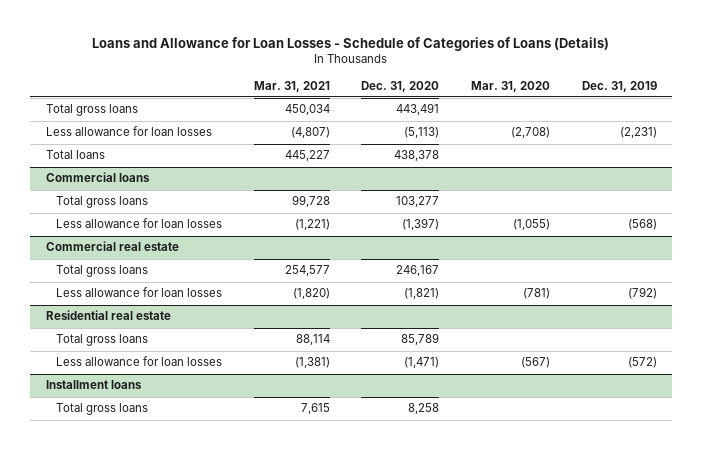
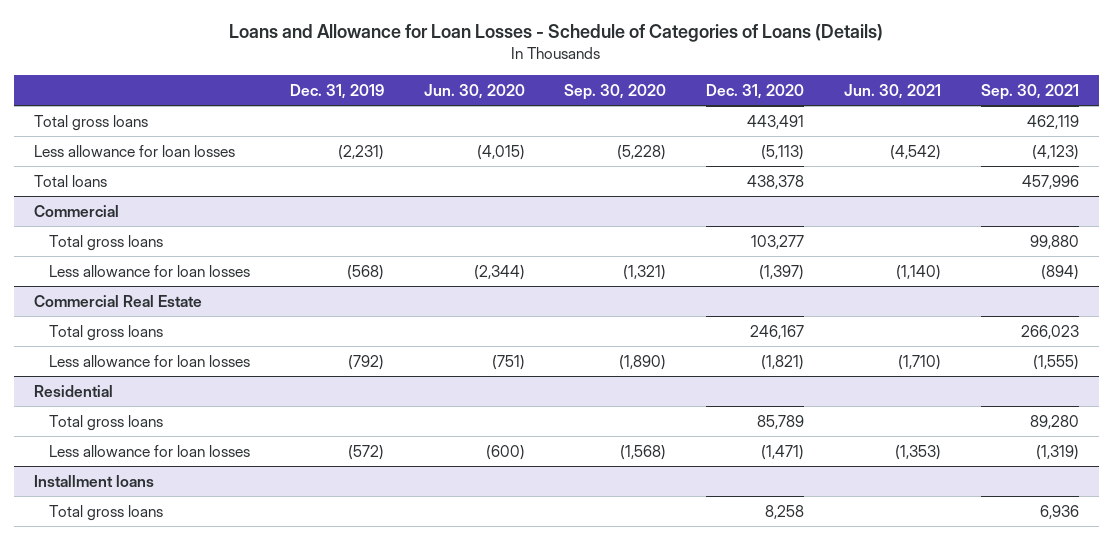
[253,80,330,92] Mar. 31, 2021 -> none
[471,80,551,92] Mar. 31, 2020 -> none
none -> [423,83,525,99] Jun. 30, 2020
none -> [564,83,667,100] Sep. 30, 2020
none -> [843,83,941,99] Jun. 30, 2021
none -> [980,83,1079,100] Sep. 30, 2021
[46,172,151,183] Commercial loans -> [33,204,119,217] Commercial
[46,241,180,252] Commercial real estate -> [33,294,202,307] Commercial Real Estate
[46,310,172,321] Residential real estate -> [33,384,113,397] Residential

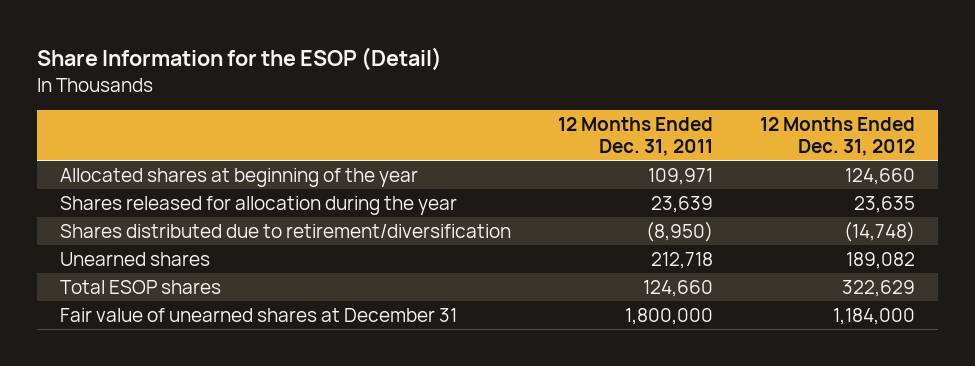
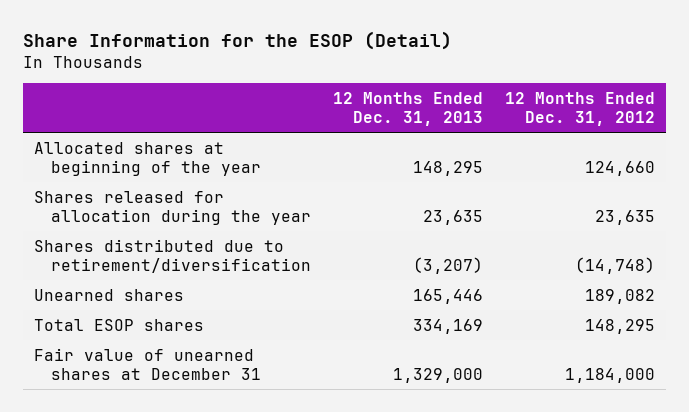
[558,117,714,156] 12 Months Ended Dec. 31, 2011 -> none
none -> [333,91,484,126] 12 Months Ended Dec. 31, 2013
[841,279,915,297] 322,629 -> [585,318,656,334] 148,295

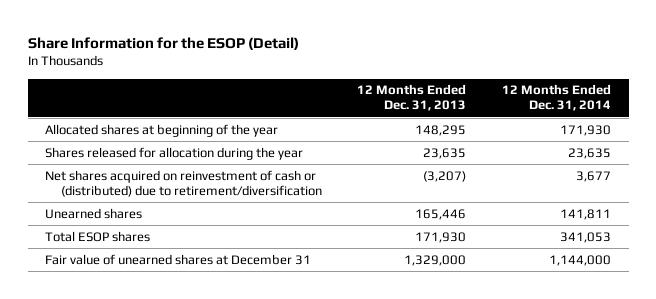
[505,91,656,126] 12 Months Ended Dec. 31, 2012 -> none
none -> [501,84,611,112] 12 Months Ended Dec. 31, 2014
[34,238,311,273] Shares distributed due to retirement/diversification -> [45,169,322,197] Net shares acquired on reinvestment of cash or (distributed) due to retirement/diversification
[413,318,484,334] 334,169 -> [415,231,467,243] 171,930

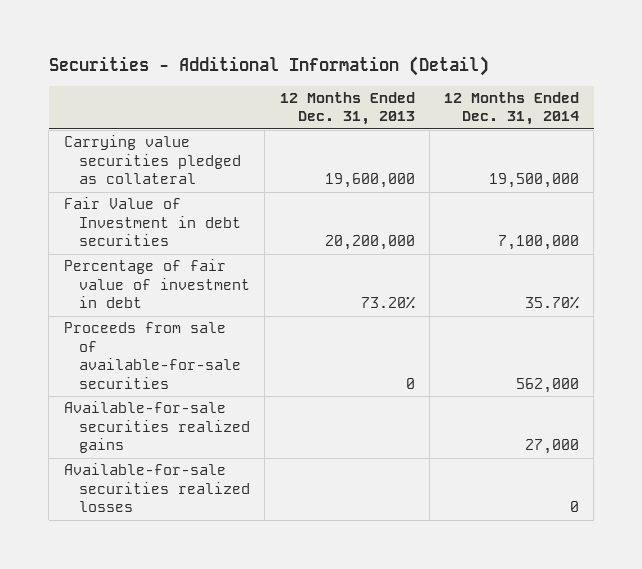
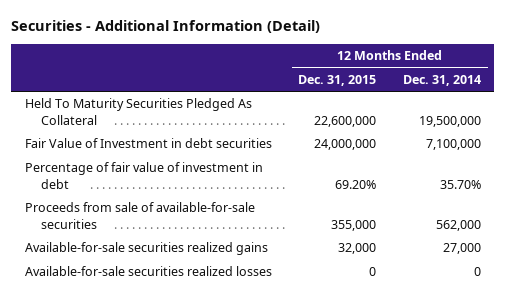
[279,92,415,126] 12 Months Ended Dec. 31, 2013 -> none
none -> [298,74,377,86] Dec. 31, 2015
[63,135,242,185] Carrying value securities pledged as collateral -> [24,98,252,125] Held To Maturity Securities Pledged As Collateral

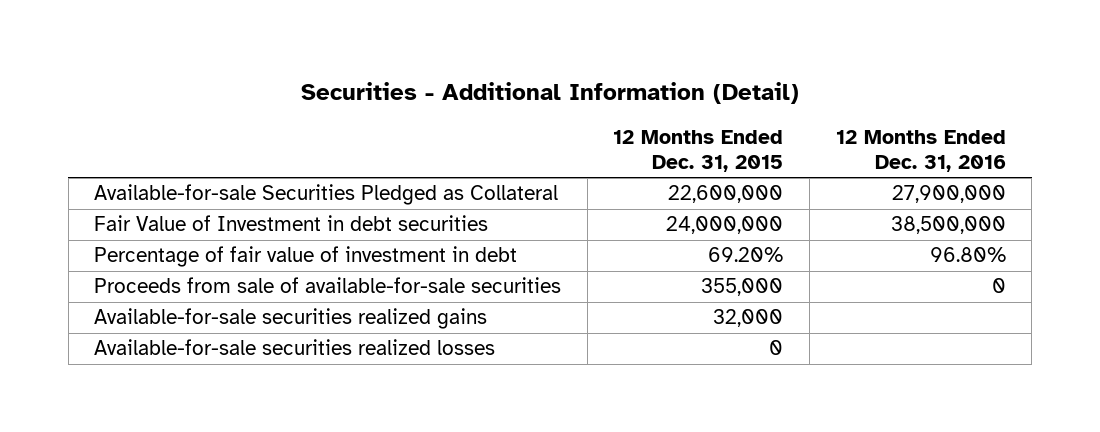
[402,74,481,86] Dec. 31, 2014 -> none
none -> [835,129,1006,173] 12 Months Ended Dec. 31, 2016
[24,98,252,125] Held To Maturity Securities Pledged As Collateral -> [94,184,559,206] Available-for-sale Securities Pledged as Collateral

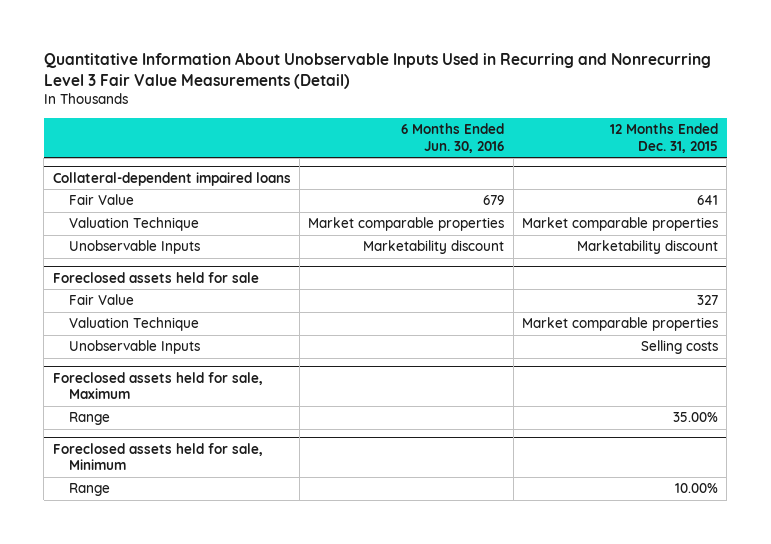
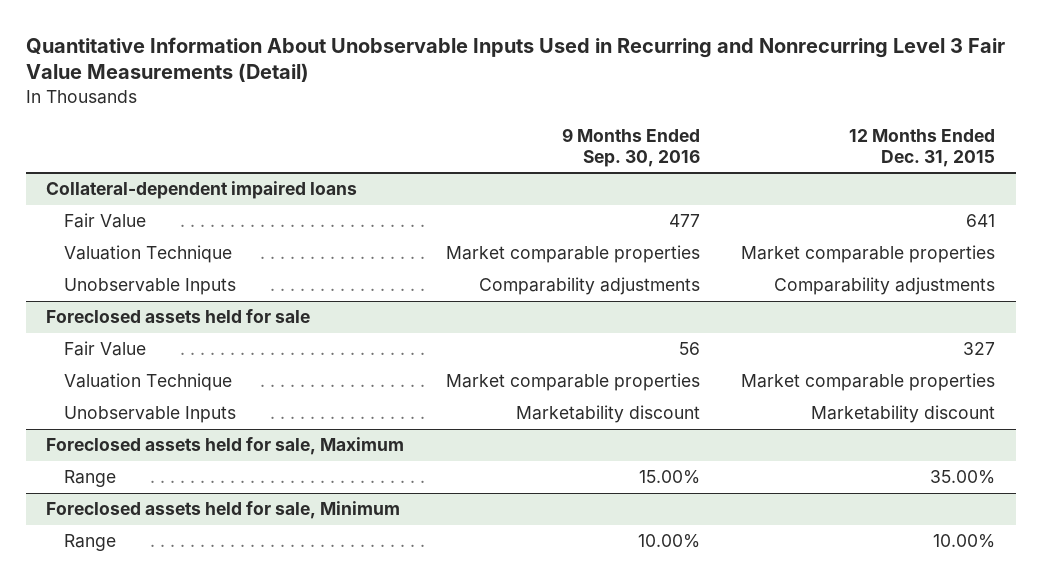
[401,123,505,153] 6 Months Ended Jun. 30, 2016 -> none
none -> [561,128,700,167] 9 Months Ended Sep. 30, 2016
[576,240,718,255] Marketability discount -> [774,277,996,296] Comparability adjustments
[640,340,718,355] Selling costs -> [811,405,996,424] Marketability discount

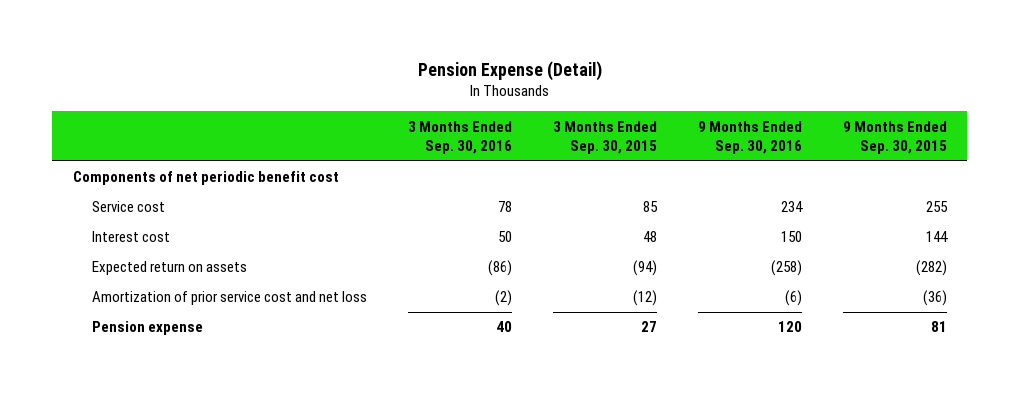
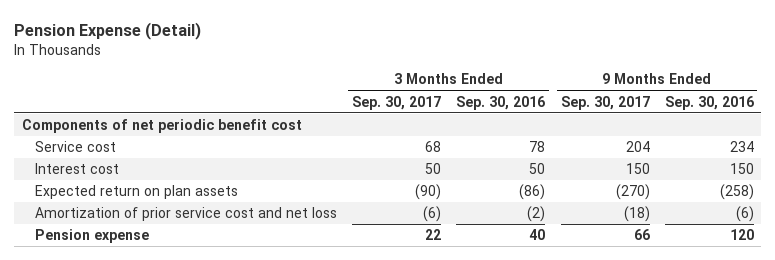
[552,120,657,154] 3 Months Ended Sep. 30, 2015 -> none
[842,120,947,154] 9 Months Ended Sep. 30, 2015 -> none
none -> [352,95,442,110] Sep. 30, 2017
none -> [560,95,650,110] Sep. 30, 2017
[91,261,247,276] Expected return on assets -> [35,184,239,199] Expected return on plan assets

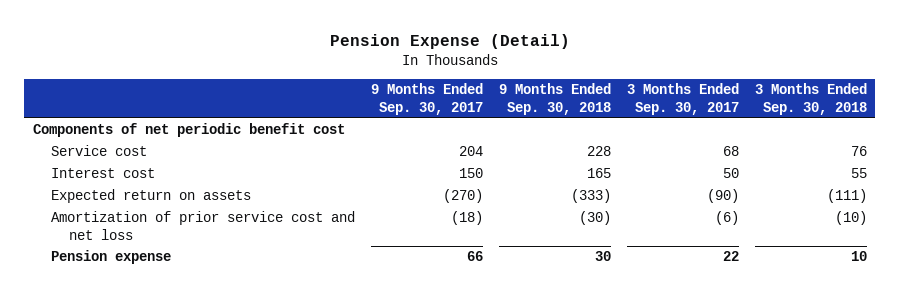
[456,95,546,110] Sep. 30, 2016 -> none
[664,95,754,110] Sep. 30, 2016 -> none
none -> [499,83,612,115] 9 Months Ended Sep. 30, 2018
none -> [755,83,868,115] 3 Months Ended Sep. 30, 2018
[35,184,239,199] Expected return on plan assets -> [50,189,251,204] Expected return on assets

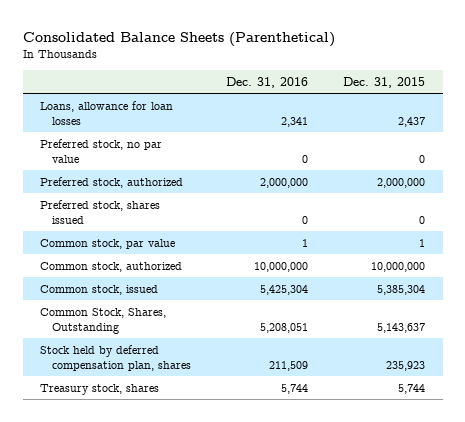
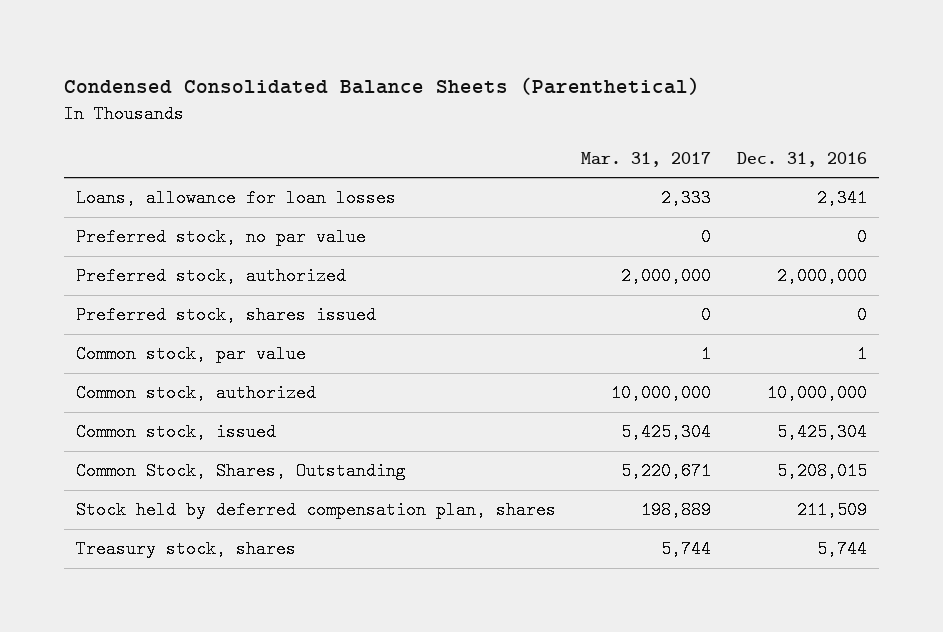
[22,31,335,47] Consolidated Balance Sheets (Parenthetical) -> [63,77,700,96] Condensed Consolidated Balance Sheets (Parenthetical)
[343,77,426,89] Dec. 31, 2015 -> none
none -> [581,151,712,167] Mar. 31, 2017
[260,323,309,334] 5,208,051 -> [776,462,867,481] 5,208,015

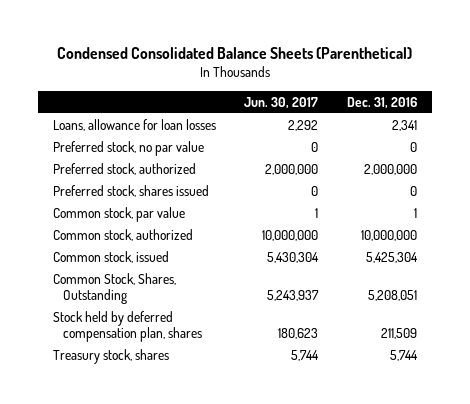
[581,151,712,167] Mar. 31, 2017 -> none
none -> [244,96,319,109] Jun. 30, 2017
[776,462,867,481] 5,208,015 -> [368,289,418,301] 5,208,051

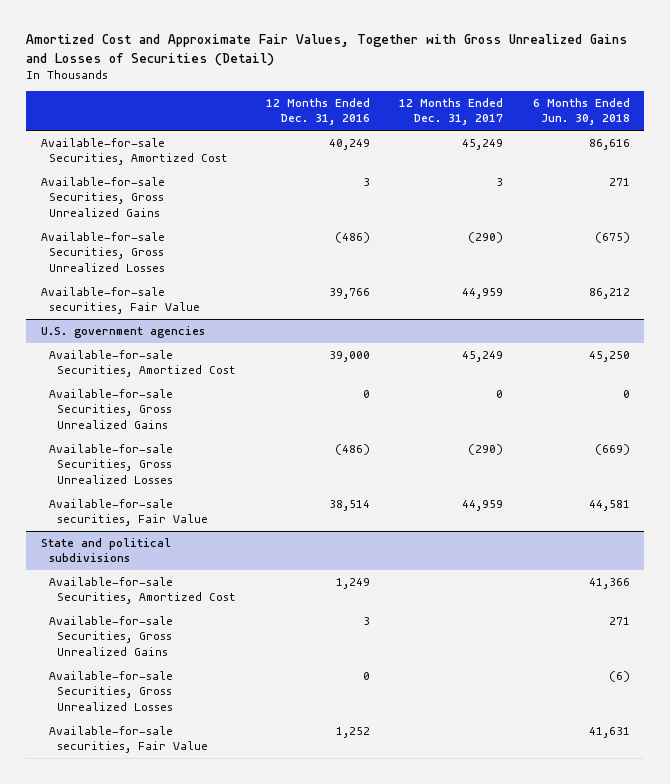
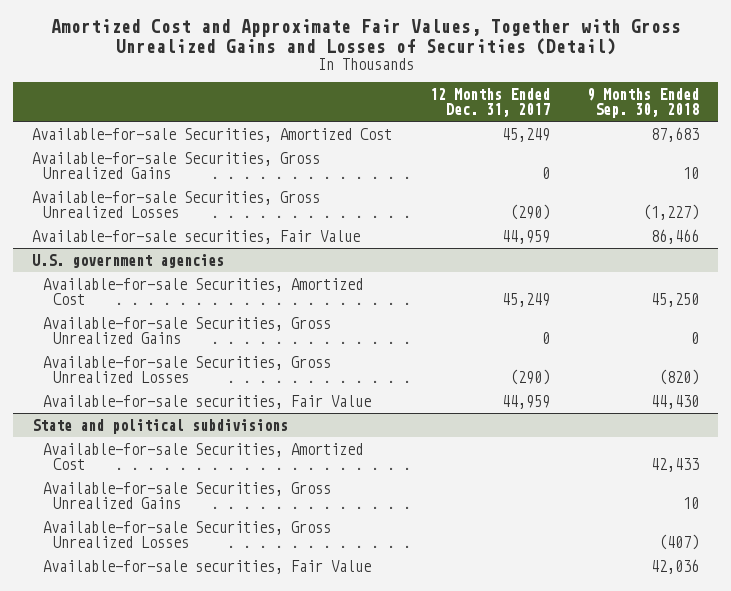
[265,97,370,126] 12 Months Ended Dec. 31, 2016 -> none
[532,97,630,126] 6 Months Ended Jun. 30, 2018 -> none
none -> [587,88,700,118] 9 Months Ended Sep. 30, 2018
[496,178,504,187] 3 -> [541,166,550,179] 0

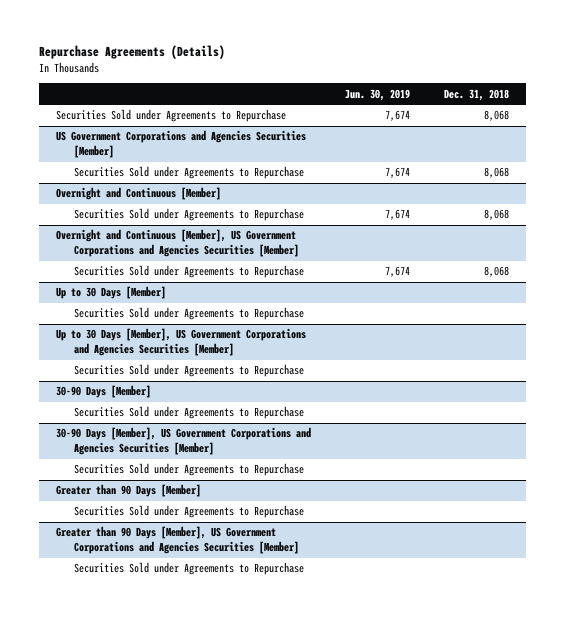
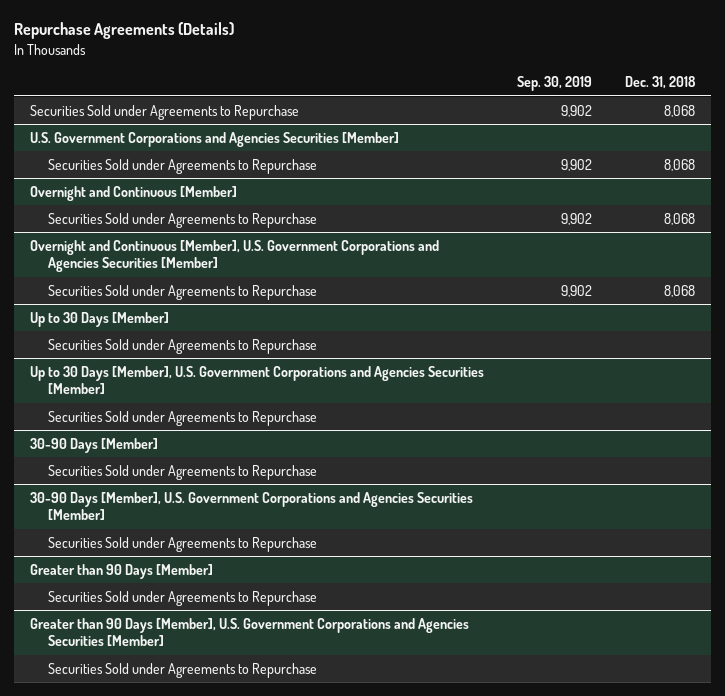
[344,88,410,101] Jun. 30, 2019 -> none
none -> [516,76,592,92] Sep. 30, 2019
[55,130,306,159] US Government Corporations and Agencies Securities [Member] -> [30,131,400,147] U.S. Government Corporations and Agencies Securities [Member]
[55,229,299,258] Overnight and Continuous [Member], US Government Corporations and Agencies Securities [Member] -> [30,239,440,273] Overnight and Continuous [Member], U.S. Government Corporations and Agencies Securities [Member]
[55,328,306,357] Up to 30 Days [Member], US Government Corporations and Agencies Securities [Member] -> [30,365,485,395] Up to 30 Days [Member], U.S. Government Corporations and Agencies Securities [Member]
[55,427,311,456] 30-90 Days [Member], US Government Corporations and Agencies Securities [Member] -> [30,491,474,521] 30-90 Days [Member], U.S. Government Corporations and Agencies Securities [Member]
[55,526,299,555] Greater than 90 Days [Member], US Government Corporations and Agencies Securities [Member] -> [30,617,470,647] Greater than 90 Days [Member], U.S. Government Corporations and Agencies Securities [Member]

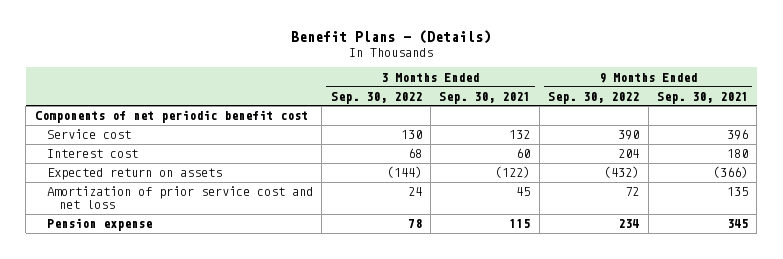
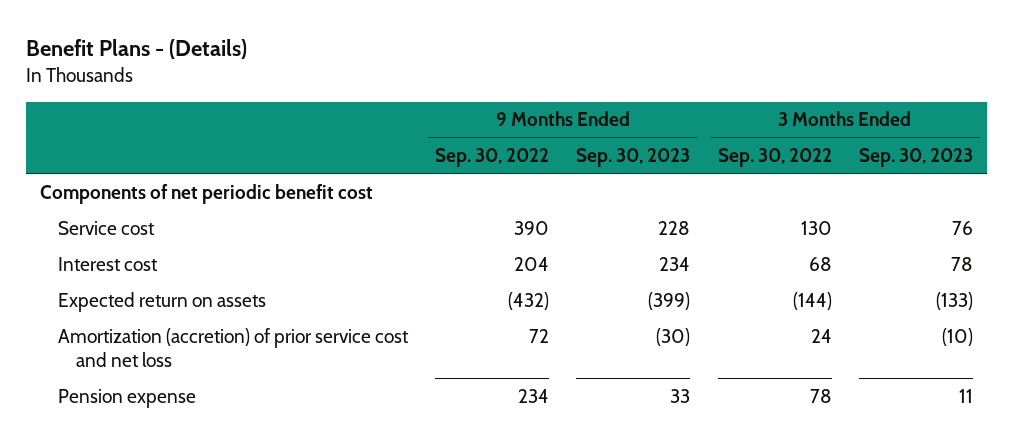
[439,91,531,104] Sep. 30, 2021 -> none
[656,91,748,104] Sep. 30, 2021 -> none
none -> [576,147,691,167] Sep. 30, 2023
none -> [858,147,973,167] Sep. 30, 2023
[46,186,313,210] Amortization of prior service cost and net loss -> [57,327,409,367] Amortization (accretion) of prior service cost and net loss

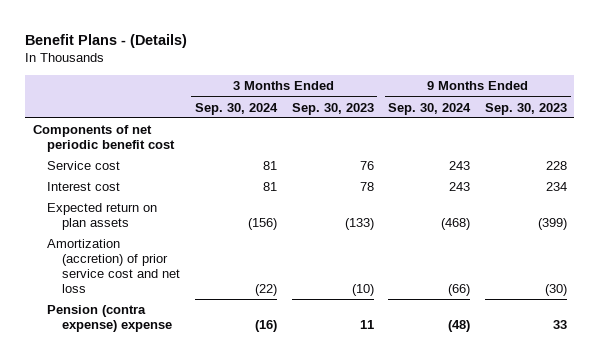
[435,147,550,167] Sep. 30, 2022 -> none
[717,147,832,167] Sep. 30, 2022 -> none
none -> [194,102,278,115] Sep. 30, 2024
none -> [388,102,472,115] Sep. 30, 2024
[57,291,266,312] Expected return on assets -> [47,203,158,230] Expected return on plan assets
[57,388,196,408] Pension expense -> [47,305,173,332] Pension (contra expense) expense

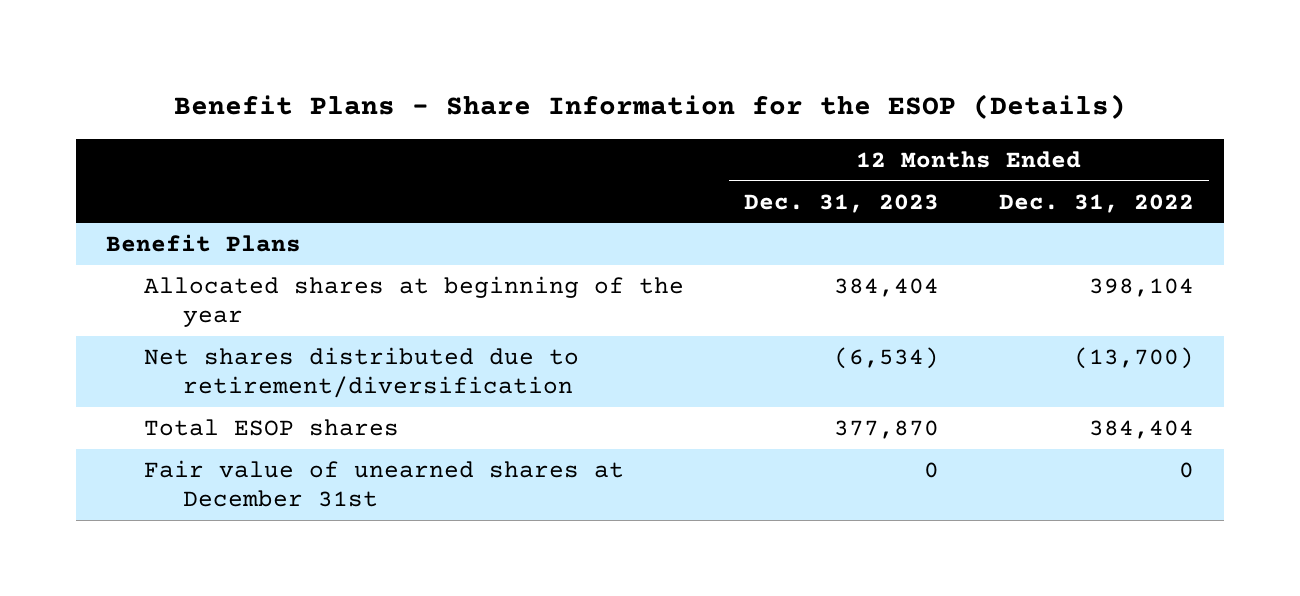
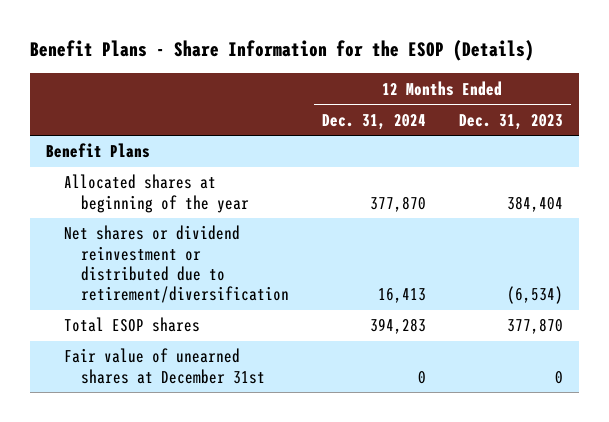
[999,193,1195,213] Dec. 31, 2022 -> none
none -> [322,113,427,130] Dec. 31, 2024
[144,346,580,399] Net shares distributed due to retirement/diversification -> [63,225,290,304] Net shares or dividend reinvestment or distributed due to retirement/diversification

